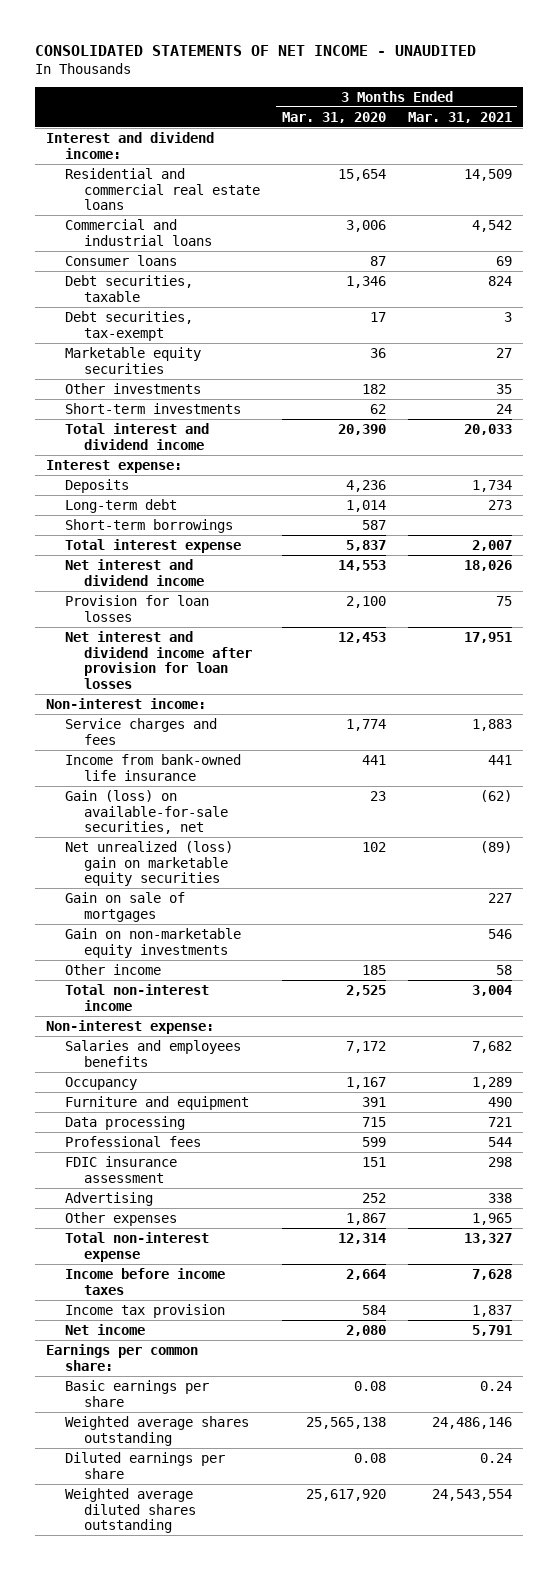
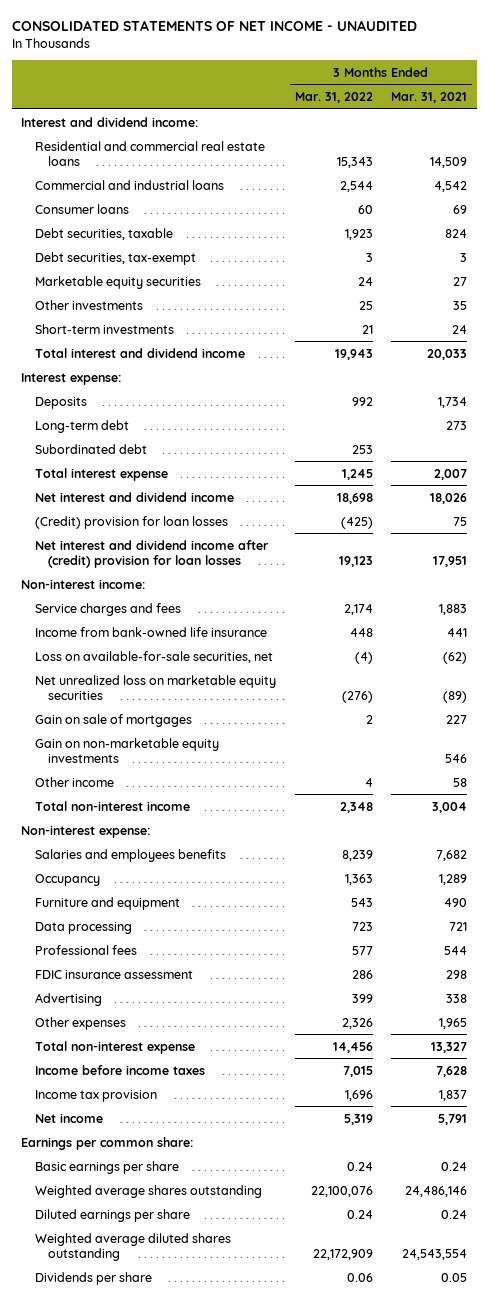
[281,111,386,123] Mar. 31, 2020 -> none
none -> [294,92,373,104] Mar. 31, 2022
[64,518,233,533] Short-term borrowings -> none
none -> [34,443,147,454] Subordinated debt
[64,594,209,622] Provision for loan losses -> [34,515,228,529] (Credit) provision for loan losses
[64,630,252,690] Net interest and dividend income after provision for loan losses -> [34,539,269,568] Net interest and dividend income after (credit) provision for loan losses
[64,789,228,835] Gain (loss) on available-for-sale securities, net -> [34,650,273,663] Loss on available-for-sale securities, net
[64,840,233,887] Net unrealized (loss) gain on marketable equity securities -> [34,674,276,700] Net unrealized loss on marketable equity securities
none -> [34,1271,152,1285] Dividends per share

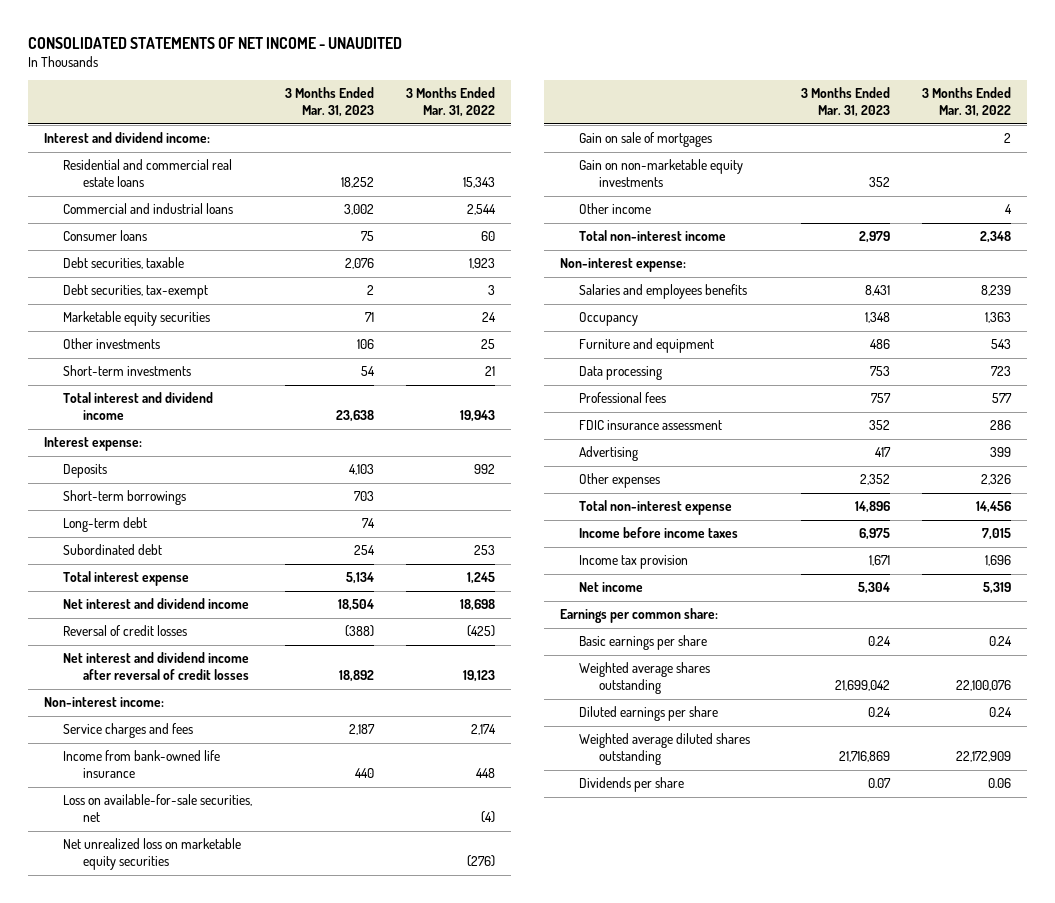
[391,92,468,104] Mar. 31, 2021 -> none
none -> [284,87,374,118] 3 Months Ended Mar. 31, 2023
none -> [63,490,187,506] Short-term borrowings
[34,515,228,529] (Credit) provision for loan losses -> [63,625,188,637] Reversal of credit losses
[34,539,269,568] Net interest and dividend income after (credit) provision for loan losses -> [63,652,250,681] Net interest and dividend income after reversal of credit losses

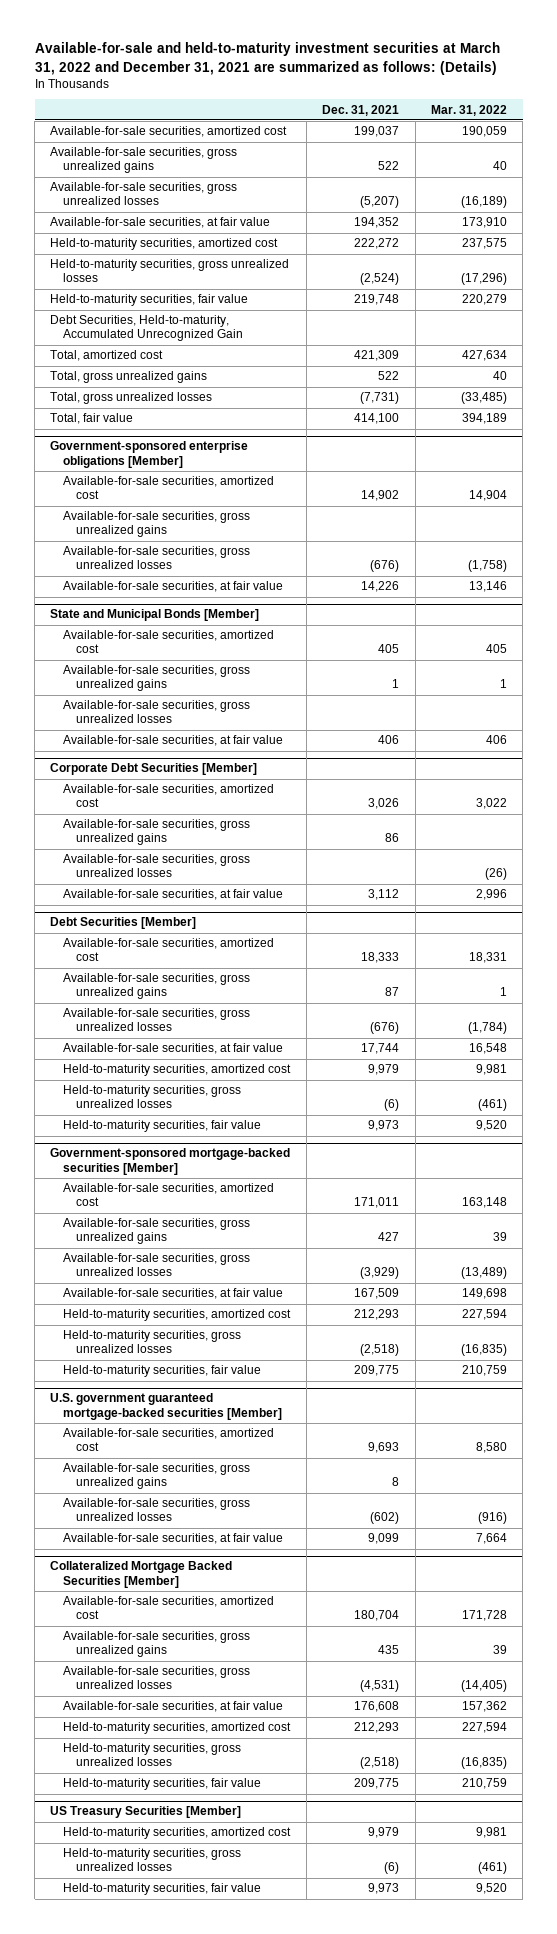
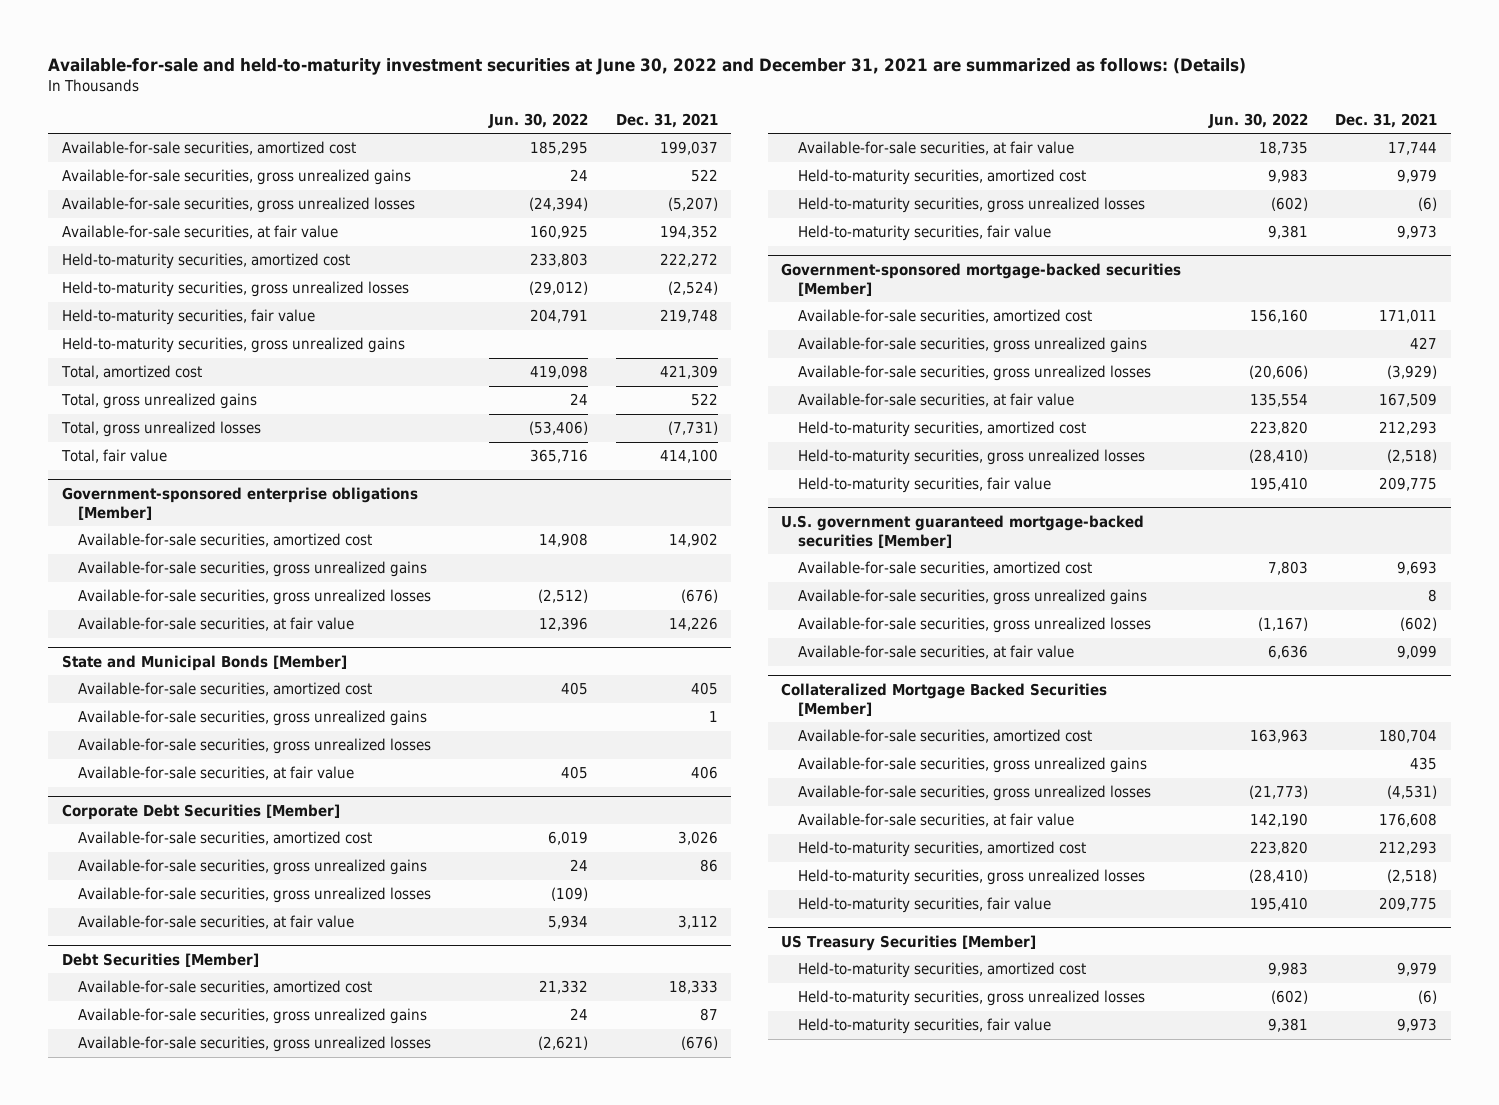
[34,42,500,75] Available-for-sale and held-to-maturity investment securities at March 31, 2022 and December 31, 2021 are summarized as follows: (Details) -> [48,58,1247,76] Available-for-sale and held-to-maturity investment securities at June 30, 2022 and December 31, 2021 are summarized as follows: (Details)
[430,104,507,116] Mar. 31, 2022 -> none
none -> [488,112,589,128] Jun. 30, 2022
[50,315,244,342] Debt Securities, Held-to-maturity, Accumulated Unrecognized Gain -> [61,337,405,354] Held-to-maturity securities, gross unrealized gains

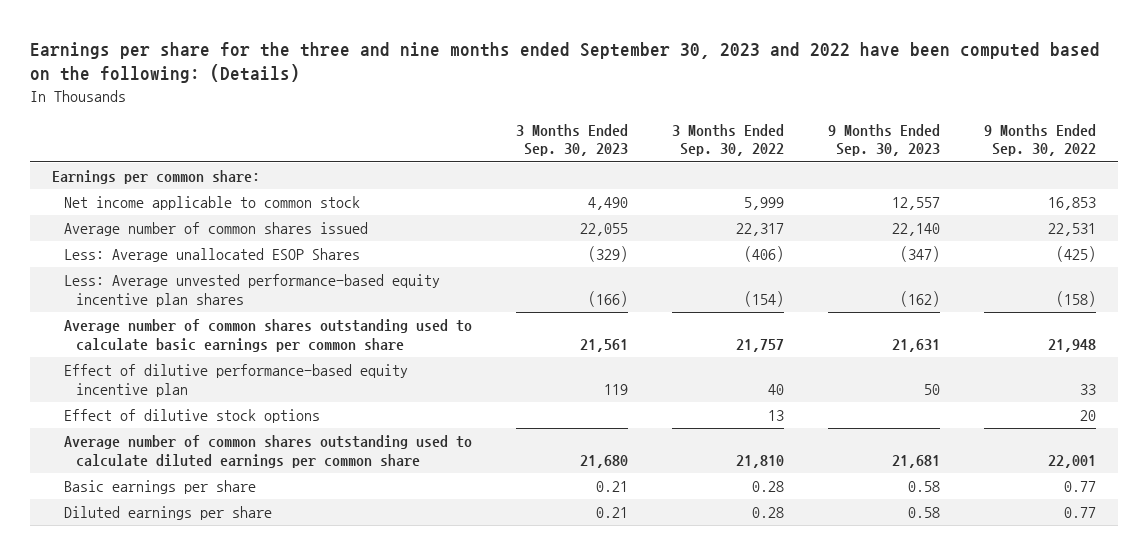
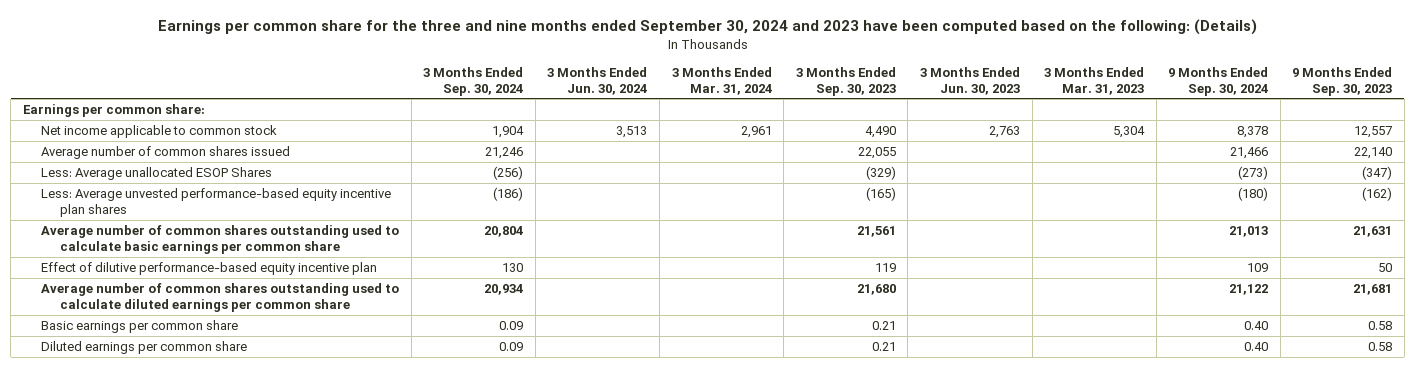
[29,41,1100,84] Earnings per share for the three and nine months ended September 30, 2023 and 2022 have been computed based on the following: (Details) -> [157,18,1257,35] Earnings per common share for the three and nine months ended September 30, 2024 and 2023 have been computed based on the following: (Details)
[671,123,784,157] 3 Months Ended Sep. 30, 2022 -> none
[983,123,1096,157] 9 Months Ended Sep. 30, 2022 -> none
none -> [423,66,524,96] 3 Months Ended Sep. 30, 2024
none -> [547,66,648,95] 3 Months Ended Jun. 30, 2024
none -> [671,66,772,95] 3 Months Ended Mar. 31, 2024
none -> [919,66,1020,95] 3 Months Ended Jun. 30, 2023
none -> [1044,66,1145,95] 3 Months Ended Mar. 31, 2023
none -> [1168,66,1269,96] 9 Months Ended Sep. 30, 2024
[587,290,628,307] (166) -> [865,186,896,201] (165)
[63,409,320,424] Effect of dilutive stock options -> none
[63,480,256,495] Basic earnings per share -> [41,319,239,333] Basic earnings per common share
[63,506,272,521] Diluted earnings per share -> [41,340,248,354] Diluted earnings per common share

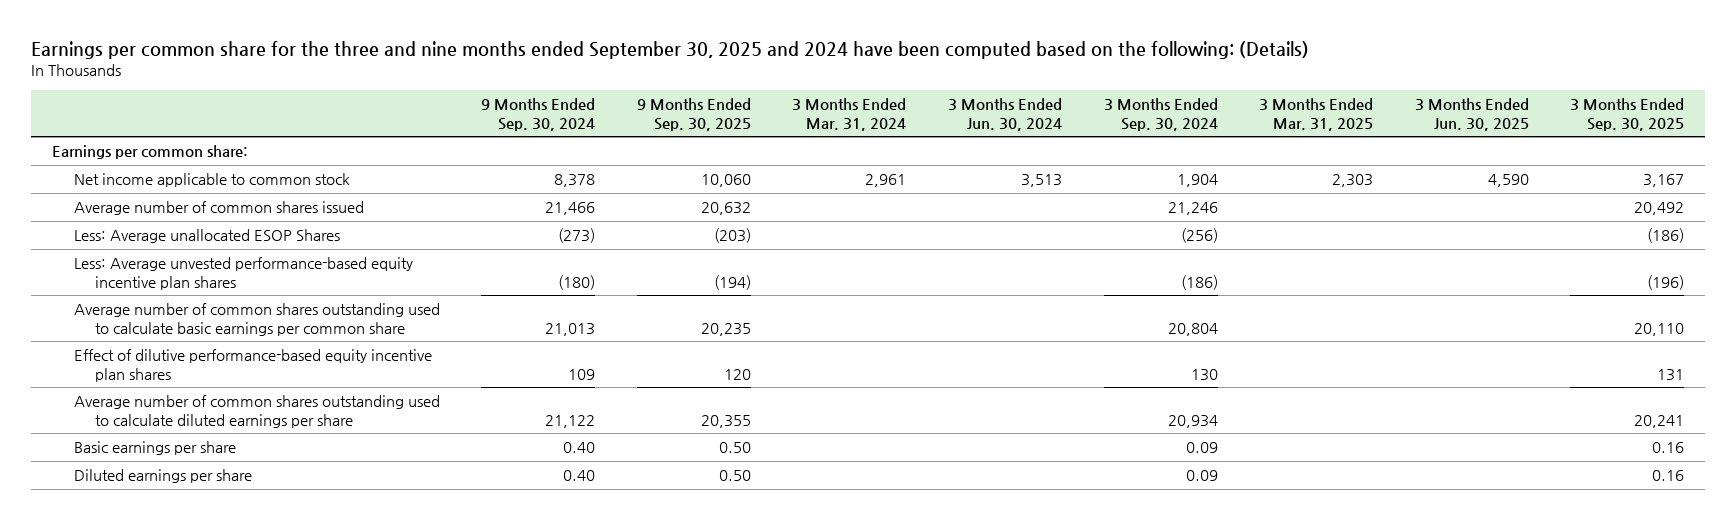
[157,18,1257,35] Earnings per common share for the three and nine months ended September 30, 2024 and 2023 have been computed based on the following: (Details) -> [31,40,1310,59] Earnings per common share for the three and nine months ended September 30, 2025 and 2024 have been computed based on the following: (Details)
[795,66,896,96] 3 Months Ended Sep. 30, 2023 -> none
[919,66,1020,95] 3 Months Ended Jun. 30, 2023 -> none
[1044,66,1145,95] 3 Months Ended Mar. 31, 2023 -> none
[1292,66,1393,96] 9 Months Ended Sep. 30, 2023 -> none
none -> [636,97,751,131] 9 Months Ended Sep. 30, 2025
none -> [1259,97,1374,131] 3 Months Ended Mar. 31, 2025
none -> [1414,97,1529,131] 3 Months Ended Jun. 30, 2025
none -> [1570,97,1685,131] 3 Months Ended Sep. 30, 2025
[41,261,378,275] Effect of dilutive performance-based equity incentive plan -> [73,349,432,382] Effect of dilutive performance-based equity incentive plan shares
[41,282,400,313] Average number of common shares outstanding used to calculate diluted earnings per common share -> [73,395,440,428] Average number of common shares outstanding used to calculate diluted earnings per share
[41,319,239,333] Basic earnings per common share -> [73,441,236,456] Basic earnings per share
[41,340,248,354] Diluted earnings per common share -> [73,469,252,484] Diluted earnings per share

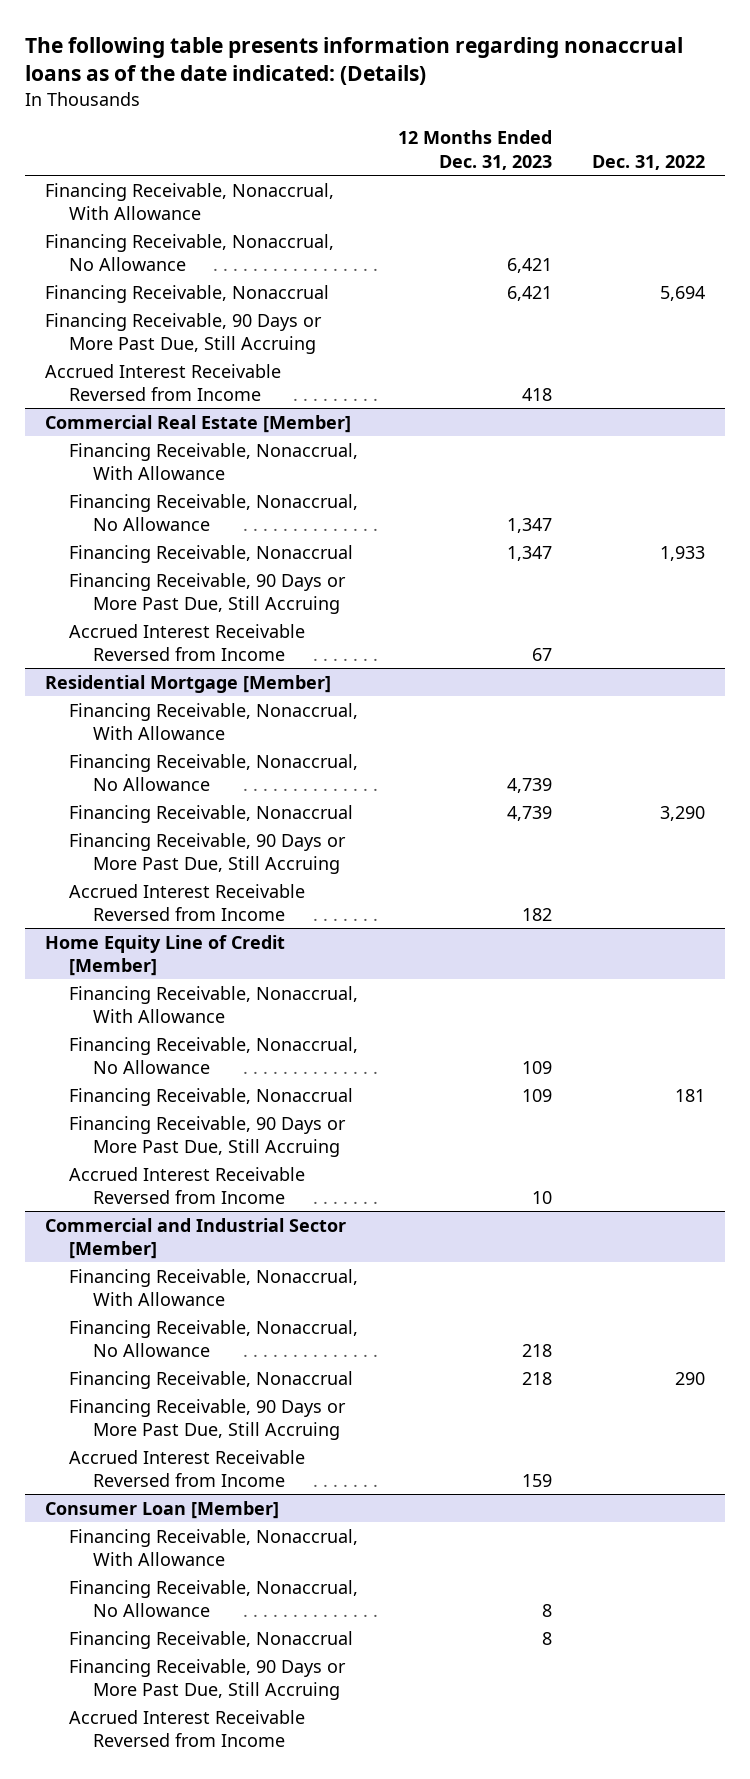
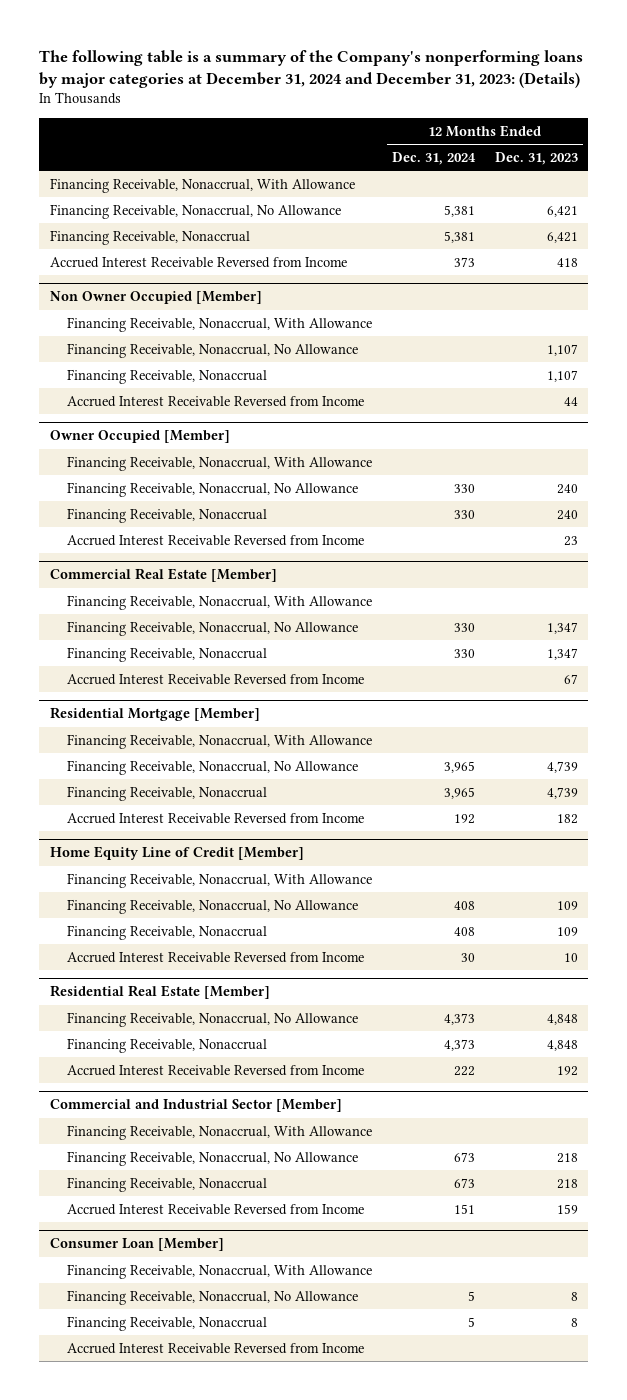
[25,37,684,86] The following table presents information regarding nonaccrual loans as of the date indicated: (Details) -> [39,49,584,89] The following table is a summary of the Company's nonperforming loans by major categories at December 31, 2024 and December 31, 2023: (Details)
[592,154,706,170] Dec. 31, 2022 -> none
none -> [391,151,476,165] Dec. 31, 2024
[45,312,323,354] Financing Receivable, 90 Days or More Past Due, Still Accruing -> none
none -> [49,291,262,305] Non Owner Occupied [Member]
none -> [66,316,372,332] Financing Receivable, Nonaccrual, With Allowance
none -> [66,342,358,358] Financing Receivable, Nonaccrual, No Allowance
none -> [66,368,267,384] Financing Receivable, Nonaccrual
none -> [66,395,364,407] Accrued Interest Receivable Reversed from Income
none -> [49,430,230,444] Owner Occupied [Member]
none -> [66,455,372,471] Financing Receivable, Nonaccrual, With Allowance
none -> [66,481,358,497] Financing Receivable, Nonaccrual, No Allowance
none -> [66,507,267,523] Financing Receivable, Nonaccrual
none -> [66,534,364,546] Accrued Interest Receivable Reversed from Income
[69,572,347,614] Financing Receivable, 90 Days or More Past Due, Still Accruing -> none
[69,832,347,874] Financing Receivable, 90 Days or More Past Due, Still Accruing -> none
[69,1115,347,1157] Financing Receivable, 90 Days or More Past Due, Still Accruing -> none
none -> [49,985,270,1000] Residential Real Estate [Member]
none -> [66,1011,358,1027] Financing Receivable, Nonaccrual, No Allowance
none -> [66,1037,267,1053] Financing Receivable, Nonaccrual
none -> [66,1064,364,1076] Accrued Interest Receivable Reversed from Income
[69,1398,347,1440] Financing Receivable, 90 Days or More Past Due, Still Accruing -> none
[69,1658,347,1700] Financing Receivable, 90 Days or More Past Due, Still Accruing -> none

